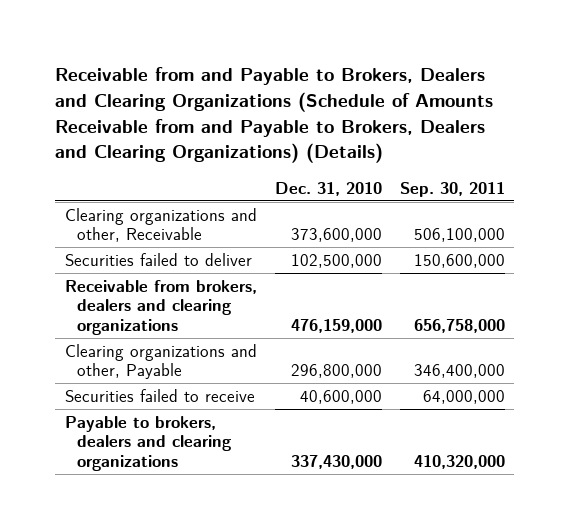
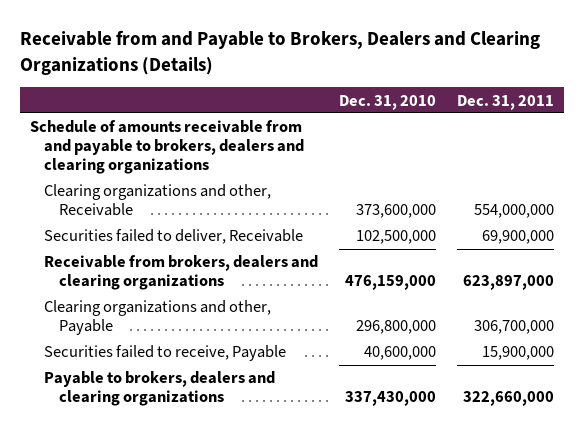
[55,67,494,164] Receivable from and Payable to Brokers, Dealers and Clearing Organizations (Schedule of Amounts Receivable from and Payable to Brokers, Dealers and Clearing Organizations) (Details) -> [19,30,540,75] Receivable from and Payable to Brokers, Dealers and Clearing Organizations (Details)
[400,181,506,197] Sep. 30, 2011 -> none
none -> [456,94,554,110] Dec. 31, 2011
none -> [30,120,305,175] Schedule of amounts receivable from and payable to brokers, dealers and clearing organizations
[64,252,252,266] Securities failed to deliver -> [44,229,304,245] Securities failed to deliver, Receivable
[64,388,255,402] Securities failed to receive -> [44,345,287,362] Securities failed to receive, Payable

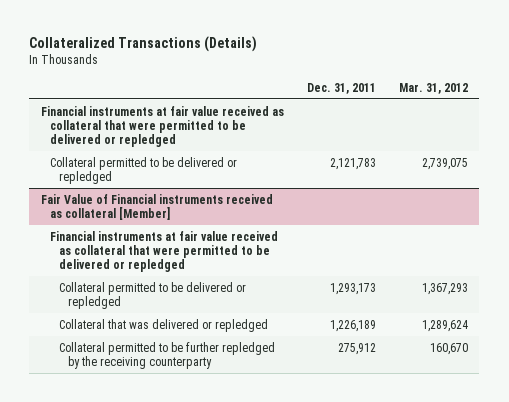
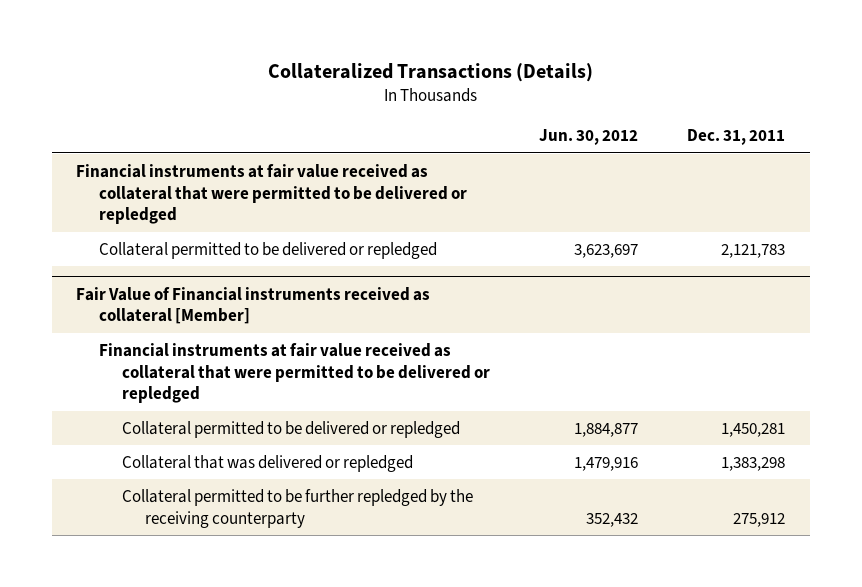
[398,82,468,94] Mar. 31, 2012 -> none
none -> [539,129,639,146] Jun. 30, 2012
[329,282,376,295] 1,293,173 -> [721,422,786,437] 1,450,281
[329,319,376,332] 1,226,189 -> [721,456,786,471] 1,383,298

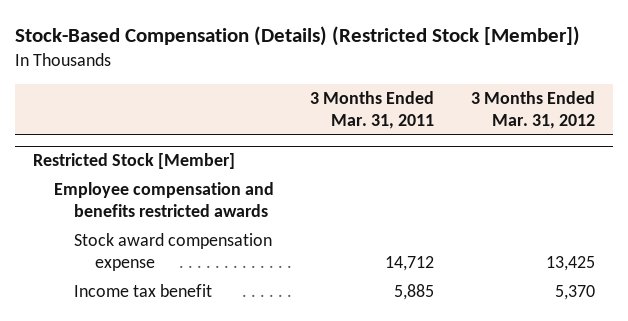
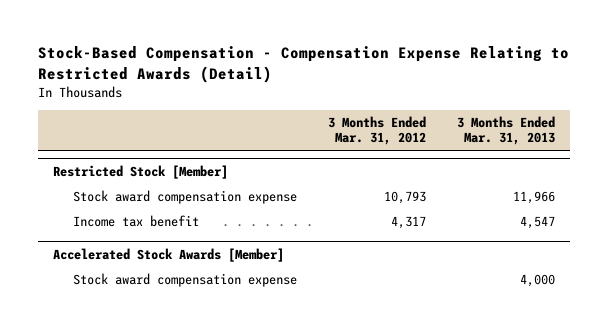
[14,26,580,47] Stock-Based Compensation (Details) (Restricted Stock [Member]) -> [37,46,569,83] Stock-Based Compensation - Compensation Expense Relating to Restricted Awards (Detail)
[310,90,435,129] 3 Months Ended Mar. 31, 2011 -> none
none -> [457,115,556,146] 3 Months Ended Mar. 31, 2013
[53,182,274,218] Employee compensation and benefits restricted awards -> none
[545,256,595,272] 13,425 -> [384,190,427,204] 10,793
[554,285,595,301] 5,370 -> [391,215,427,229] 4,317
none -> [53,247,285,262] Accelerated Stock Awards [Member]
none -> [73,272,298,287] Stock award compensation expense

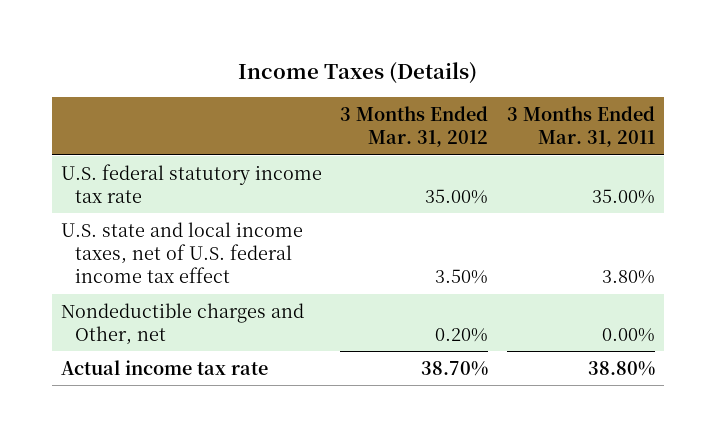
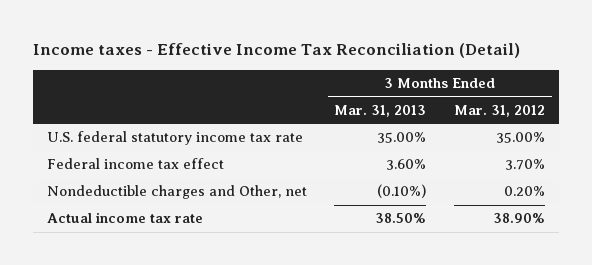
[237,62,477,85] Income Taxes (Details) -> [32,43,520,59] Income taxes - Effective Income Tax Reconciliation (Detail)
[506,105,655,147] 3 Months Ended Mar. 31, 2011 -> none
none -> [334,104,427,117] Mar. 31, 2013
[60,221,303,283] U.S. state and local income taxes, net of U.S. federal income tax effect -> [46,158,224,170] Federal income tax effect
[435,268,489,284] 3.50% -> [505,159,546,171] 3.70%
[421,360,489,376] 38.70% -> [493,213,546,224] 38.90%

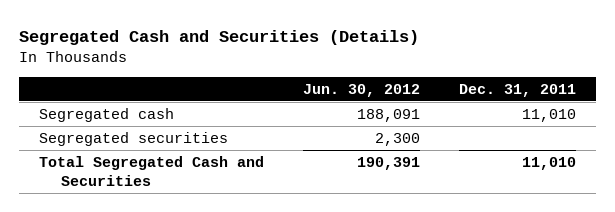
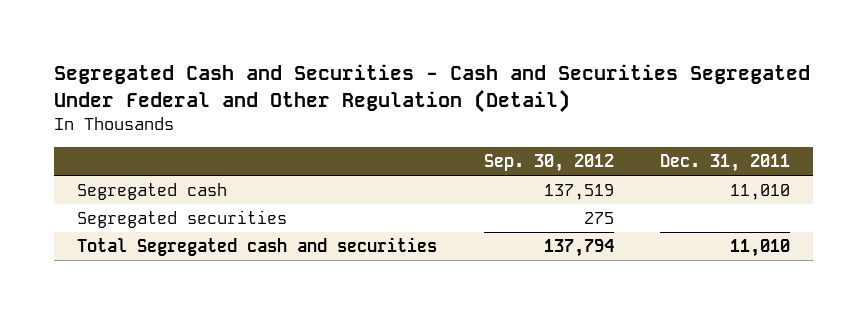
[18,29,419,45] Segregated Cash and Securities (Details) -> [53,64,810,114] Segregated Cash and Securities - Cash and Securities Segregated Under Federal and Other Regulation (Detail)
[302,83,420,97] Jun. 30, 2012 -> none
none -> [483,154,614,173] Sep. 30, 2012
[38,155,264,187] Total Segregated Cash and Securities -> [77,236,438,256] Total Segregated cash and securities

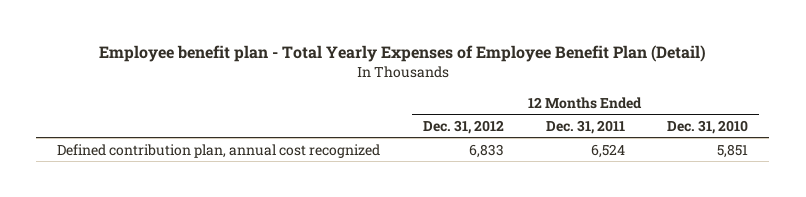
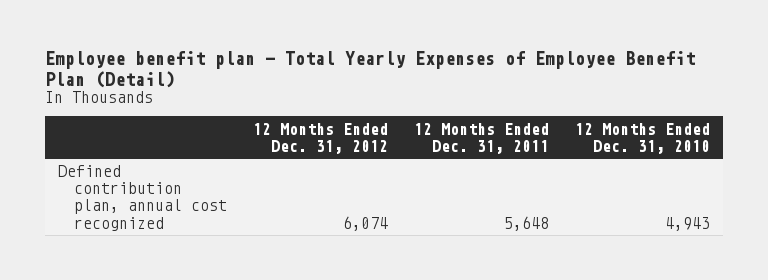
[468,143,504,158] 6,833 -> [343,215,389,231] 6,074
[590,143,625,158] 6,524 -> [504,215,550,231] 5,648
[717,143,749,158] 5,851 -> [665,216,711,231] 4,943

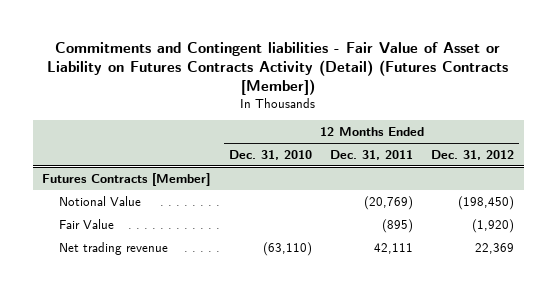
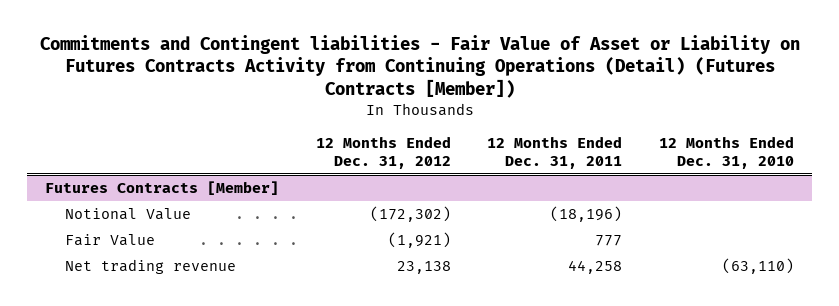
[47,41,509,96] Commitments and Contingent liabilities - Fair Value of Asset or Liability on Futures Contracts Activity (Detail) (Futures Contracts [Member]) -> [39,34,800,99] Commitments and Contingent liabilities - Fair Value of Asset or Liability on Futures Contracts Activity from Continuing Operations (Detail) (Futures Contracts [Member])
[364,195,414,210] (20,769) -> [550,206,623,223] (18,196)
[458,195,515,210] (198,450) -> [369,206,451,223] (172,302)
[382,218,414,233] (895) -> [595,235,623,247] 777
[472,218,515,233] (1,920) -> [387,232,451,249] (1,921)
[374,242,414,254] 42,111 -> [568,260,623,275] 44,258
[475,242,515,254] 22,369 -> [396,261,451,275] 23,138

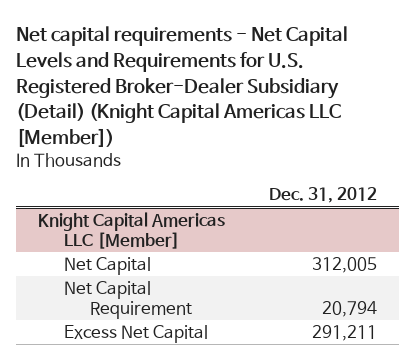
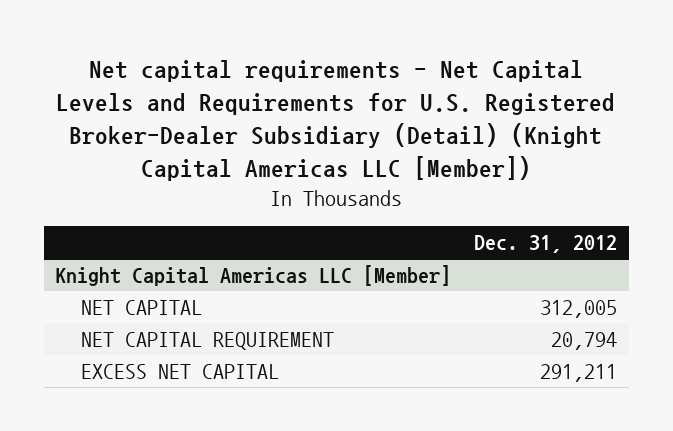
[63,256,151,275] Net Capital -> [80,300,202,316] NET CAPITAL
[63,280,192,319] Net Capital Requirement -> [80,332,334,351] NET CAPITAL REQUIREMENT
[63,324,208,343] Excess Net Capital -> [80,364,279,380] EXCESS NET CAPITAL

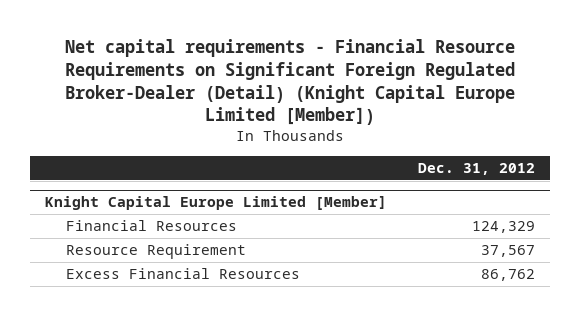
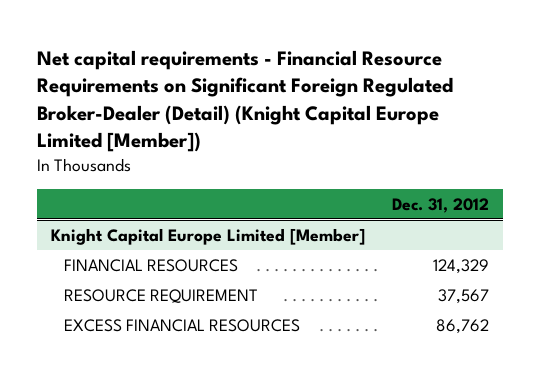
[66,220,238,232] Financial Resources -> [64,259,239,273] FINANCIAL RESOURCES
[66,244,247,260] Resource Requirement -> [64,289,259,304] RESOURCE REQUIREMENT
[66,268,301,280] Excess Financial Resources -> [64,319,301,333] EXCESS FINANCIAL RESOURCES

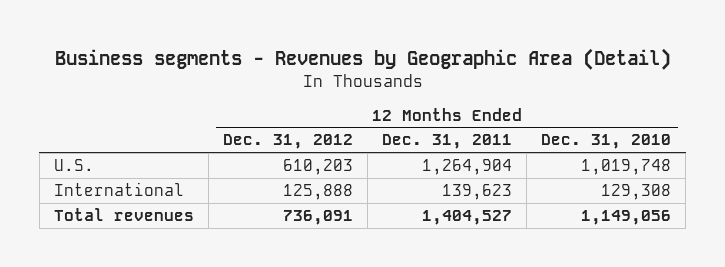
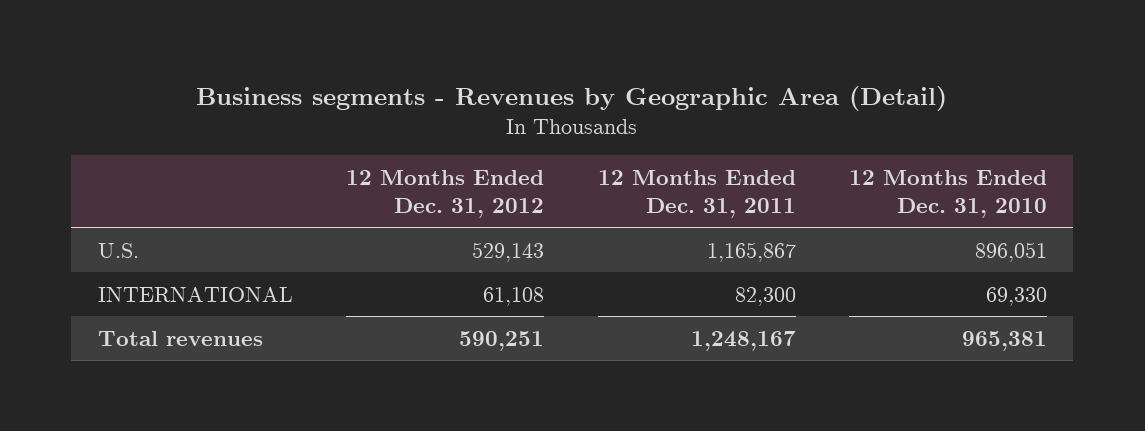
[283,158,354,175] 610,203 -> [472,241,545,262] 529,143
[422,158,513,175] 1,264,904 -> [706,241,796,262] 1,165,867
[581,158,672,175] 1,019,748 -> [974,241,1047,262] 896,051
[53,181,184,196] International -> [98,286,294,302] INTERNATIONAL
[283,183,354,200] 125,888 -> [483,286,545,306] 61,108
[442,183,513,200] 139,623 -> [734,286,796,306] 82,300
[601,183,672,200] 129,308 -> [985,286,1047,306] 69,330
[283,209,354,225] 736,091 -> [459,330,545,351] 590,251
[422,209,513,225] 1,404,527 -> [690,330,796,351] 1,248,167
[581,209,672,225] 1,149,056 -> [961,330,1047,351] 965,381

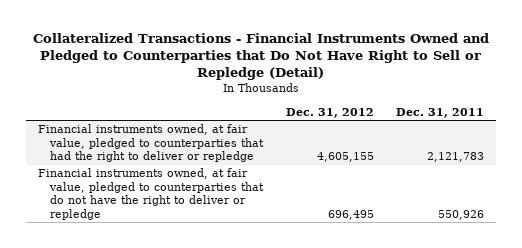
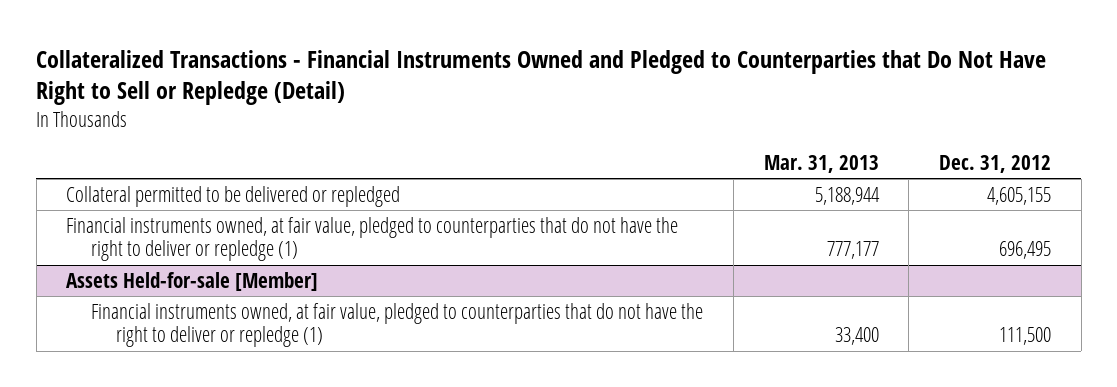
[396,107,485,118] Dec. 31, 2011 -> none
none -> [763,154,879,173] Mar. 31, 2013
[37,124,265,163] Financial instruments owned, at fair value, pledged to counterparties that had the right to deliver or repledge -> [66,185,401,207] Collateral permitted to be delivered or repledged
[37,168,265,220] Financial instruments owned, at fair value, pledged to counterparties that do not have the right to deliver or repledge -> [66,216,679,262] Financial instruments owned, at fair value, pledged to counterparties that do not have the right to deliver or repledge (1)
none -> [66,271,319,291] Assets Held-for-sale [Member]
none -> [90,302,703,348] Financial instruments owned, at fair value, pledged to counterparties that do not have the right to deliver or repledge (1)

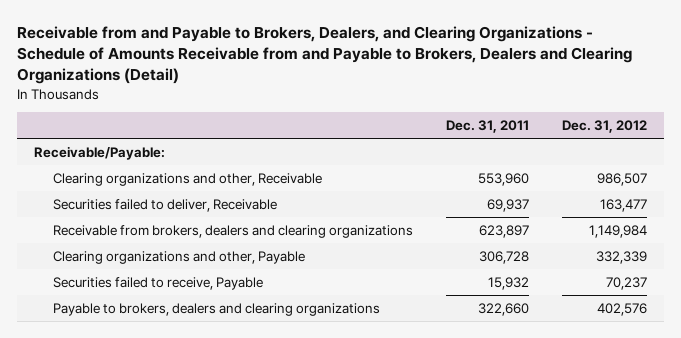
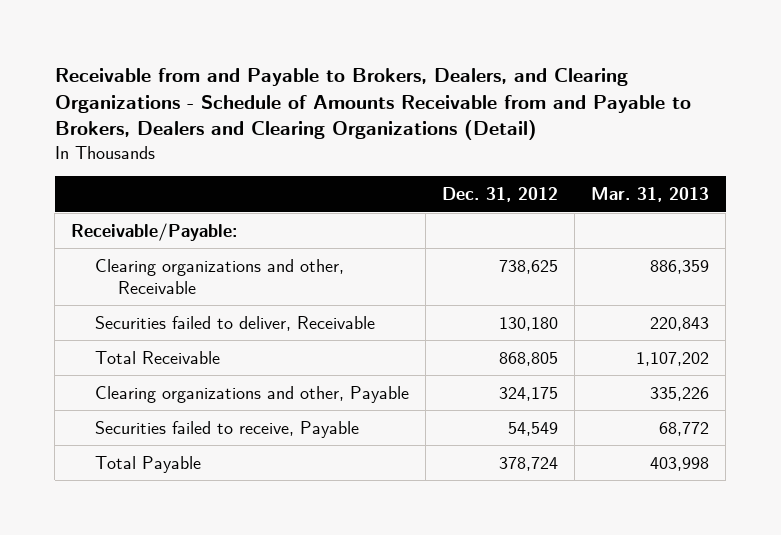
[446,119,530,133] Dec. 31, 2011 -> none
none -> [591,186,710,202] Mar. 31, 2013
[53,224,414,238] Receivable from brokers, dealers and clearing organizations -> none
[53,302,381,316] Payable to brokers, dealers and clearing organizations -> none
[597,172,648,186] 986,507 -> [498,259,558,274] 738,625
[600,198,648,212] 163,477 -> [498,316,558,331] 130,180
none -> [94,350,220,364] Total Receivable
[596,250,648,264] 332,339 -> [498,386,558,401] 324,175
[606,276,648,290] 70,237 -> [507,421,558,436] 54,549
none -> [94,455,201,473] Total Payable

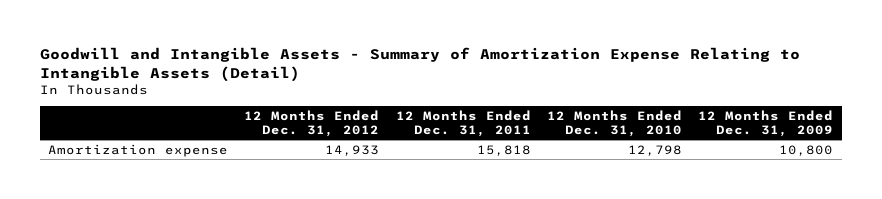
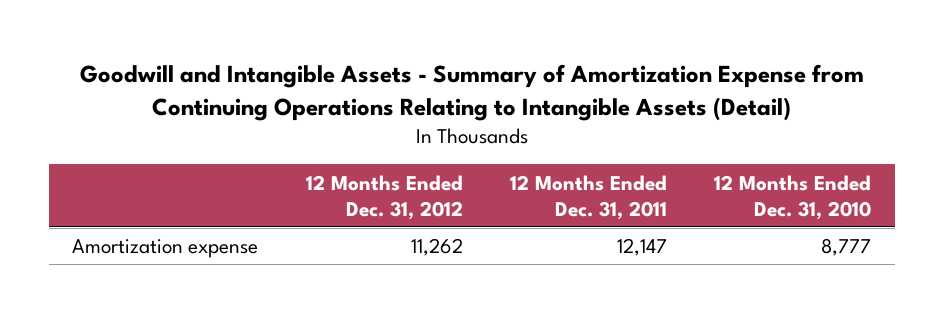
[39,46,800,82] Goodwill and Intangible Assets - Summary of Amortization Expense Relating to Intangible Assets (Detail) -> [79,63,864,121] Goodwill and Intangible Assets - Summary of Amortization Expense from Continuing Operations Relating to Intangible Assets (Detail)
[698,109,834,137] 12 Months Ended Dec. 31, 2009 -> none
[325,144,380,156] 14,933 -> [410,238,463,257] 11,262
[476,144,531,156] 15,818 -> [616,238,667,257] 12,147
[628,144,683,156] 12,798 -> [821,238,872,257] 8,777

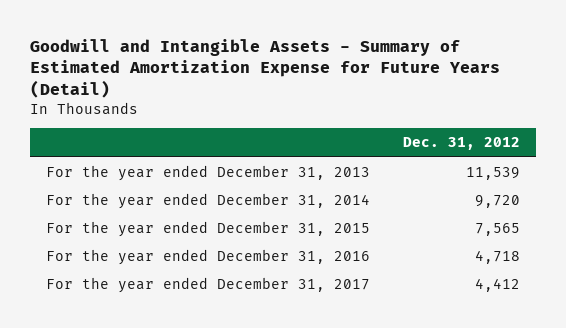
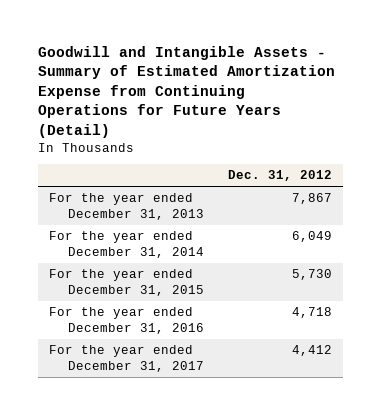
[29,38,500,99] Goodwill and Intangible Assets - Summary of Estimated Amortization Expense for Future Years (Detail) -> [37,46,335,138] Goodwill and Intangible Assets - Summary of Estimated Amortization Expense from Continuing Operations for Future Years (Detail)
[465,167,520,181] 11,539 -> [291,193,332,205] 7,867
[474,195,520,209] 9,720 -> [291,231,332,243] 6,049
[474,223,520,237] 7,565 -> [291,269,332,281] 5,730

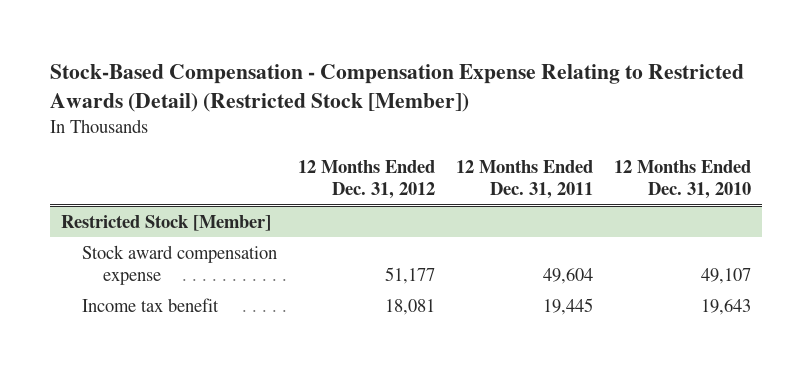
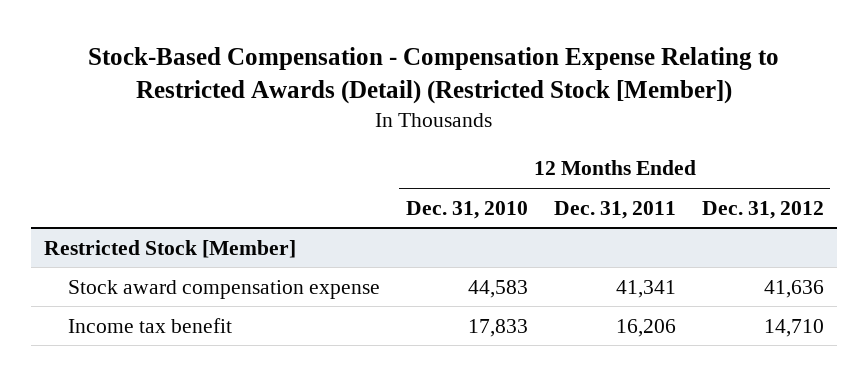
[384,266,435,284] 51,177 -> [763,279,824,298] 41,636
[542,267,593,284] 49,604 -> [615,279,676,298] 41,341
[701,267,752,284] 49,107 -> [467,279,528,298] 44,583
[384,298,435,315] 18,081 -> [763,318,824,337] 14,710
[542,297,593,315] 19,445 -> [615,318,676,337] 16,206
[701,298,752,315] 19,643 -> [467,318,528,337] 17,833

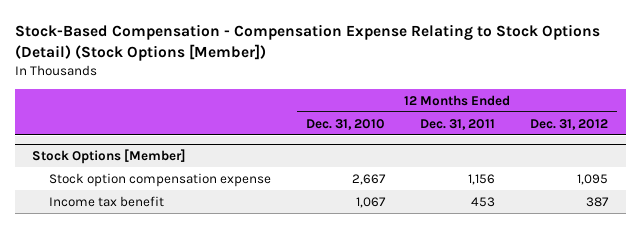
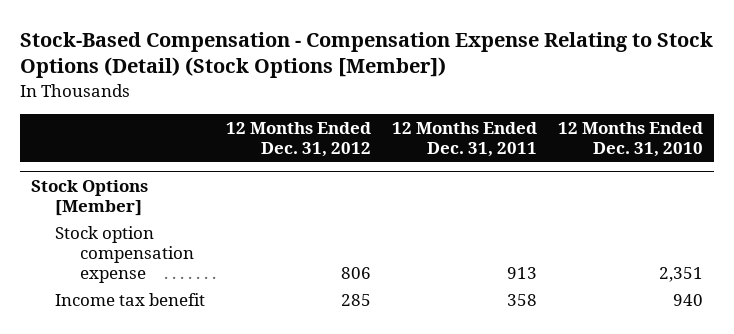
[352,173,387,185] 2,667 -> [659,266,704,282] 2,351
[468,173,496,185] 1,156 -> [507,266,538,279] 913
[577,173,609,185] 1,095 -> [341,266,372,279] 806
[356,196,387,208] 1,067 -> [673,294,704,307] 940
[471,196,496,207] 453 -> [507,294,538,307] 358
[586,196,610,207] 387 -> [341,294,372,307] 285

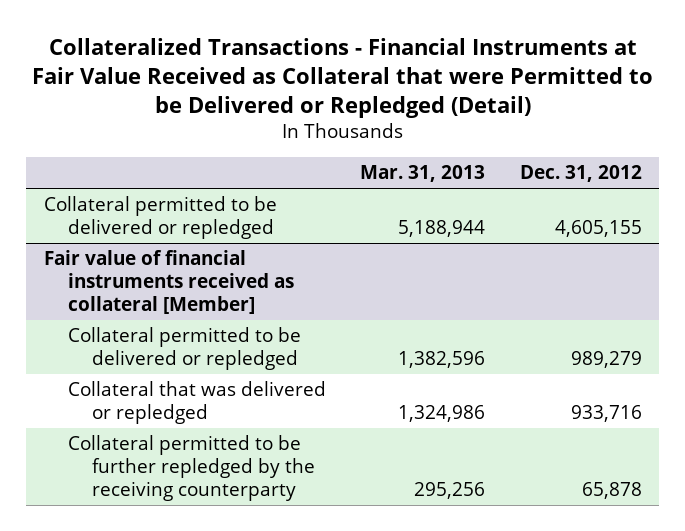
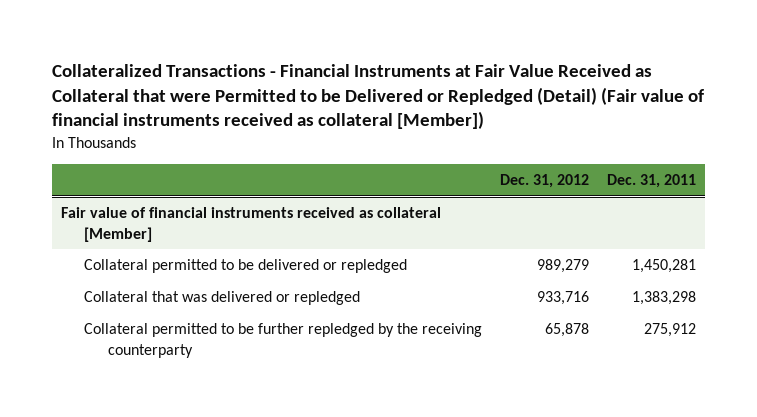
[31,38,653,119] Collateralized Transactions - Financial Instruments at Fair Value Received as Collateral that were Permitted to be Delivered or Repledged (Detail) -> [51,63,704,130] Collateralized Transactions - Financial Instruments at Fair Value Received as Collateral that were Permitted to be Delivered or Repledged (Detail) (Fair value of financial instruments received as collateral [Member])
[360,165,486,183] Mar. 31, 2013 -> none
none -> [606,174,696,189] Dec. 31, 2011
[43,196,277,240] Collateral permitted to be delivered or repledged -> none

